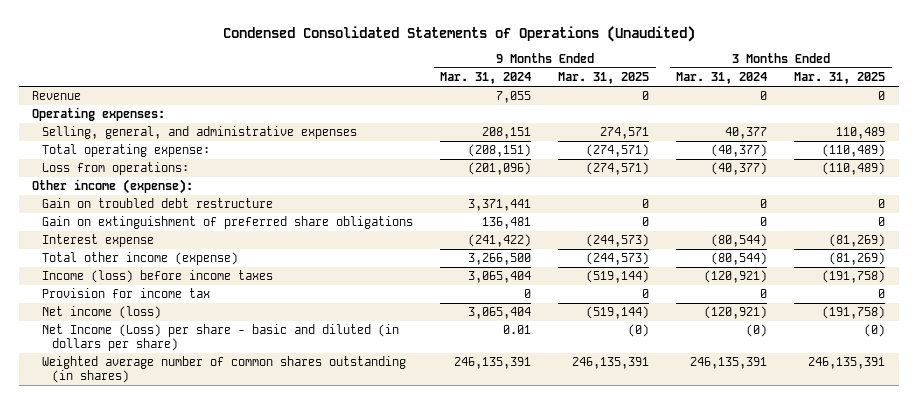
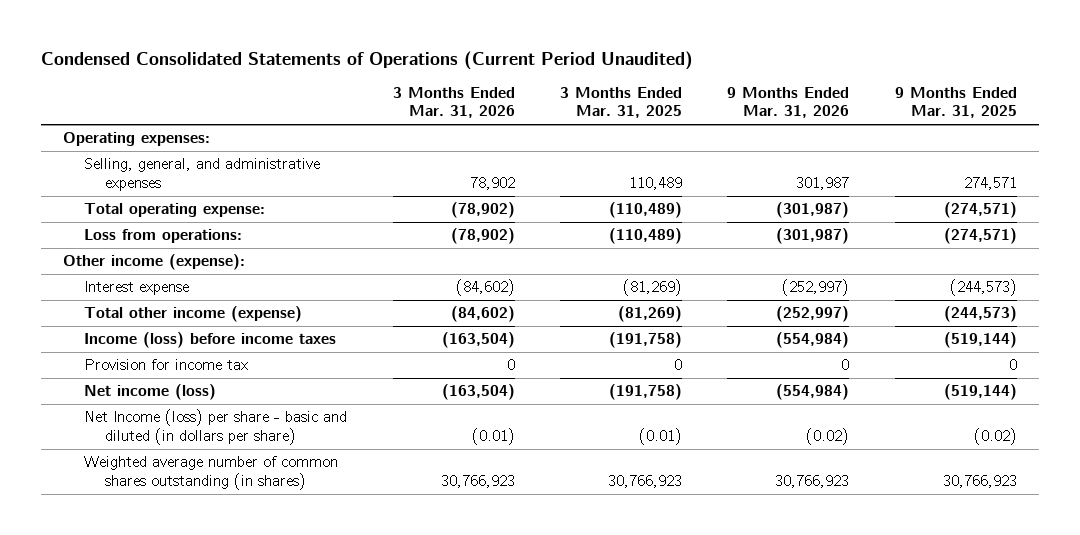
[222,25,695,42] Condensed Consolidated Statements of Operations (Unaudited) -> [40,50,693,70] Condensed Consolidated Statements of Operations (Current Period Unaudited)
[440,72,532,85] Mar. 31, 2024 -> none
[676,72,768,85] Mar. 31, 2024 -> none
none -> [392,87,515,119] 3 Months Ended Mar. 31, 2026
none -> [727,87,850,119] 9 Months Ended Mar. 31, 2026
[32,91,82,101] Revenue -> none
[42,198,274,209] Gain on troubled debt restructure -> none
[42,216,414,230] Gain on extinguishment of preferred share obligations -> none
[42,324,400,352] Net Income (Loss) per share - basic and diluted (in dollars per share) -> [84,409,348,445] Net Income (loss) per share - basic and diluted (in dollars per share)
[628,324,650,338] (0) -> [973,427,1017,445] (0.02)
[864,324,886,338] (0) -> [638,427,682,445] (0.01)
[572,357,650,370] 246,135,391 -> [942,474,1017,488] 30,766,923
[808,357,886,370] 246,135,391 -> [607,474,682,488] 30,766,923

